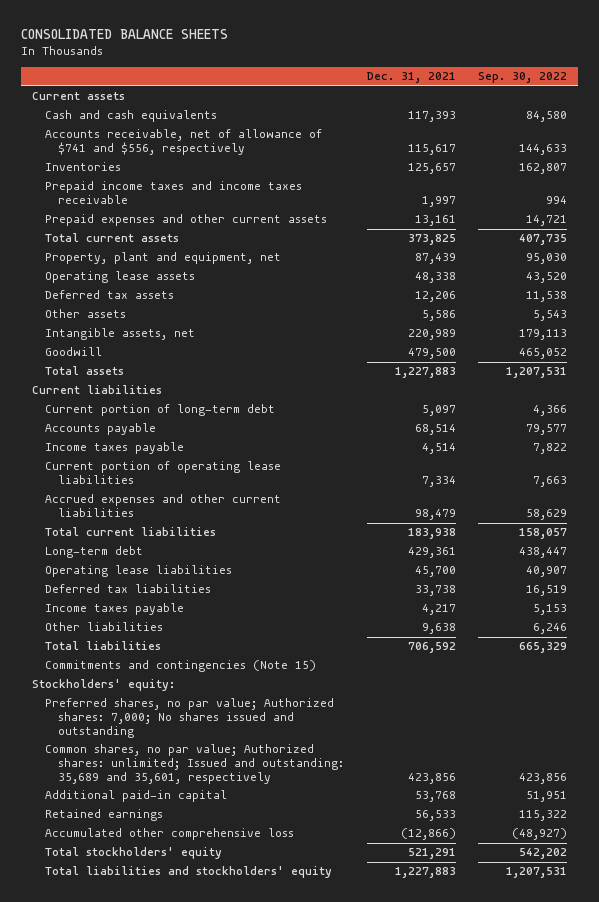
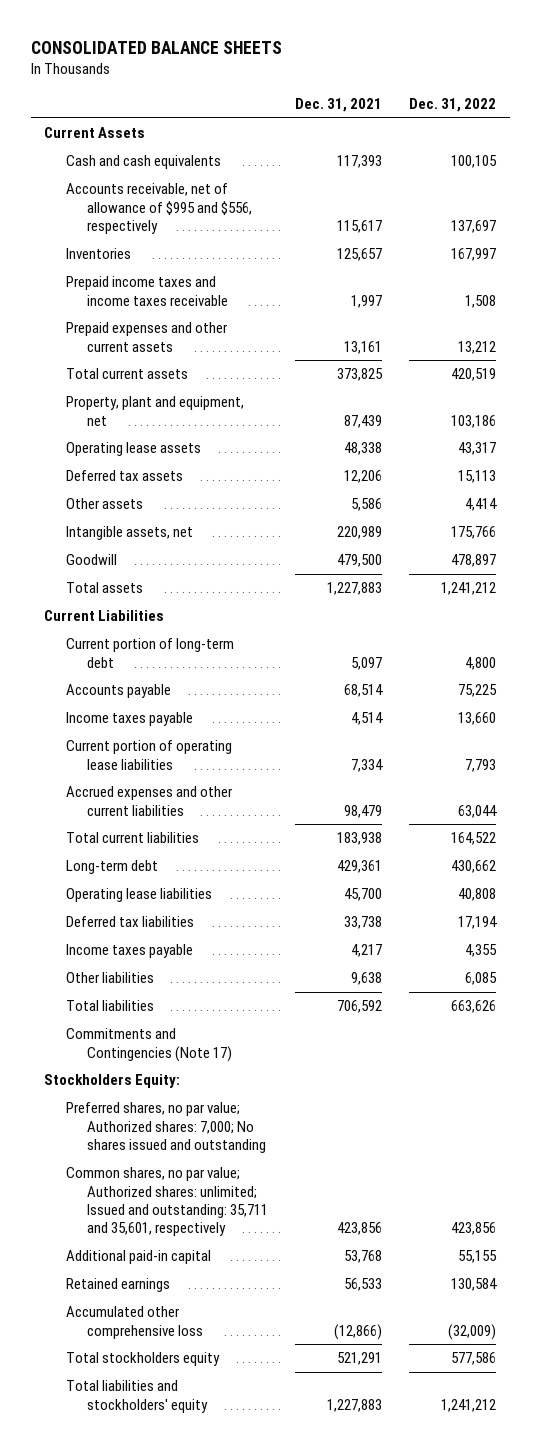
[477,72,567,84] Sep. 30, 2022 -> none
none -> [409,97,497,112] Dec. 31, 2022
[31,92,125,101] Current assets -> [44,127,146,139] Current Assets
[45,129,323,156] Accounts receivable, net of allowance of $741 and $556, respectively -> [65,183,252,235] Accounts receivable, net of allowance of $995 and $556, respectively
[31,385,162,395] Current liabilities -> [44,610,165,622] Current Liabilities
[45,660,317,673] Commitments and contingencies (Note 15) -> [65,1028,232,1062] Commitments and Contingencies (Note 17)
[31,679,175,692] Stockholders' equity: -> [44,1074,181,1089] Stockholders Equity:
[45,744,345,785] Common shares, no par value; Authorized shares: unlimited; Issued and outstanding: 35,689 and 35,601, respectively -> [65,1167,268,1237] Common shares, no par value; Authorized shares: unlimited; Issued and outstanding: 35,711 and 35,601, respectively
[45,847,223,860] Total stockholders' equity -> [65,1352,220,1367] Total stockholders equity

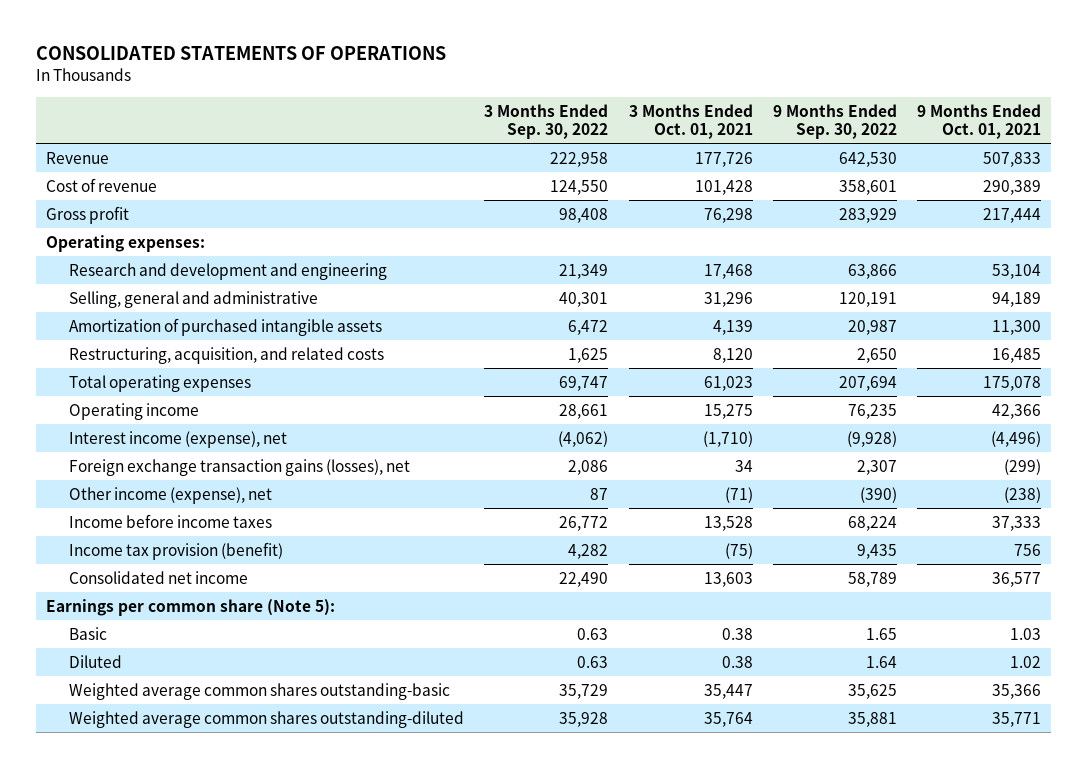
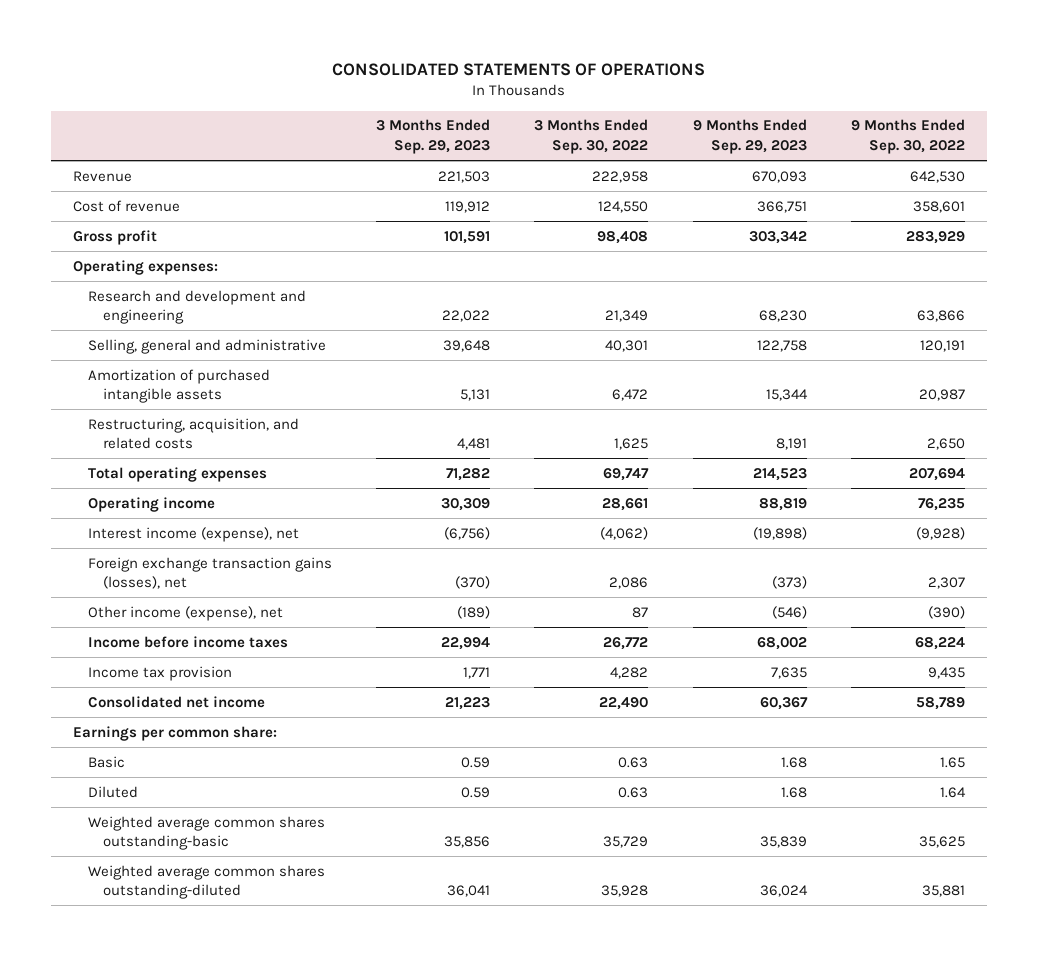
[628,103,753,139] 3 Months Ended Oct. 01, 2021 -> none
[917,103,1042,139] 9 Months Ended Oct. 01, 2021 -> none
none -> [376,119,491,154] 3 Months Ended Sep. 29, 2023
none -> [692,119,807,154] 9 Months Ended Sep. 29, 2023
[68,541,283,560] Income tax provision (benefit) -> [88,665,233,681] Income tax provision
[46,598,336,616] Earnings per common share (Note 5): -> [73,725,278,741] Earnings per common share:

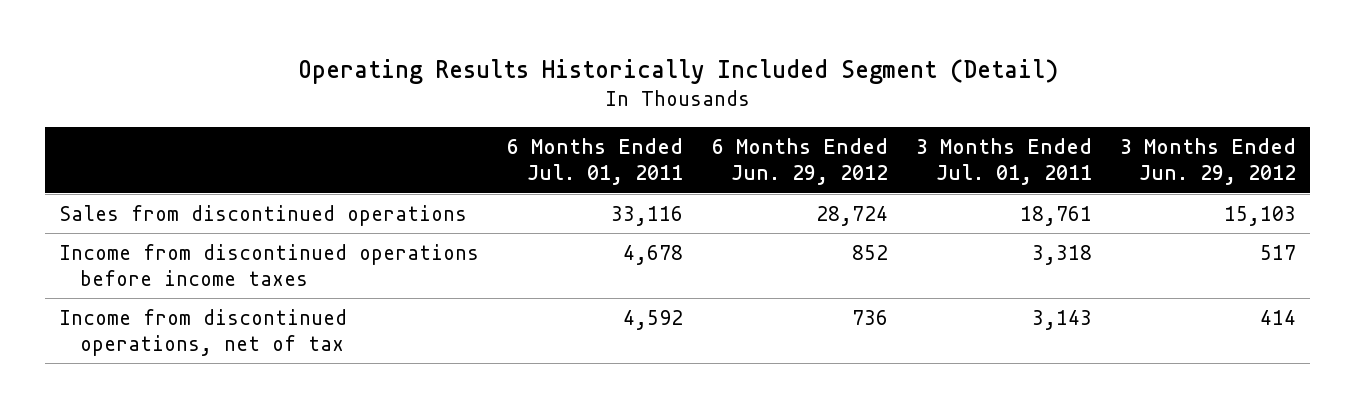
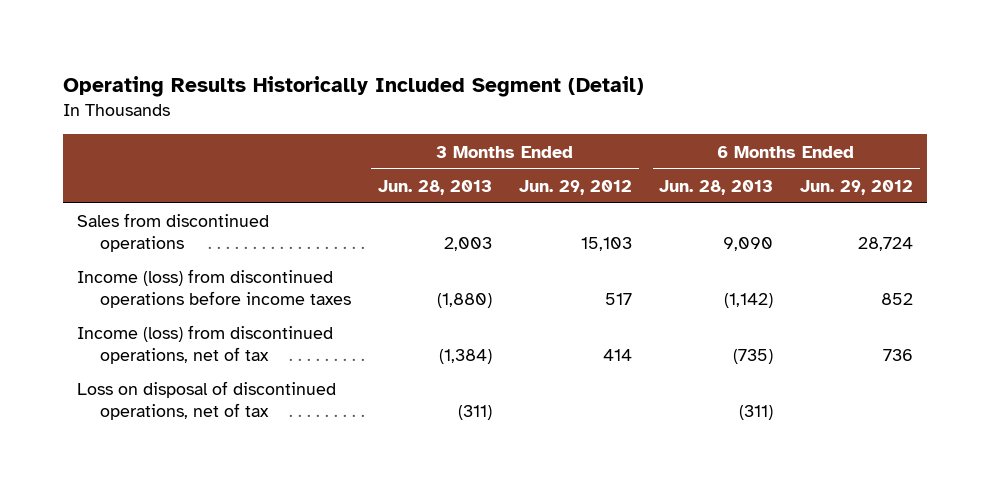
[507,138,684,186] 6 Months Ended Jul. 01, 2011 -> none
[915,138,1092,186] 3 Months Ended Jul. 01, 2011 -> none
none -> [378,179,493,195] Jun. 28, 2013
none -> [659,179,774,195] Jun. 28, 2013
[59,243,480,287] Income from discontinued operations before income taxes -> [76,269,352,309] Income (loss) from discontinued operations before income taxes
[59,308,348,357] Income from discontinued operations, net of tax -> [76,325,333,365] Income (loss) from discontinued operations, net of tax
none -> [76,381,336,421] Loss on disposal of discontinued operations, net of tax

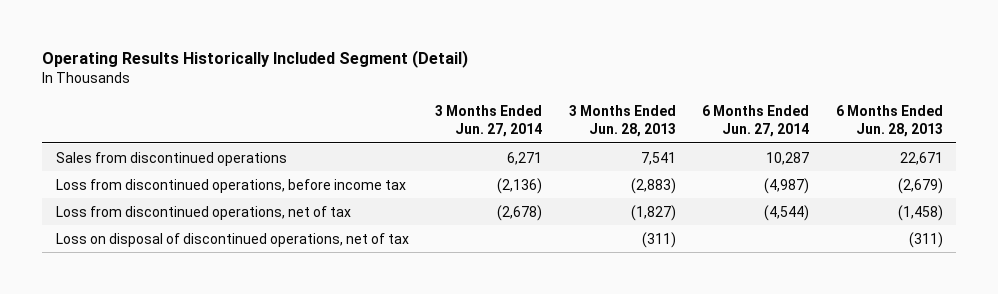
[519,179,633,195] Jun. 29, 2012 -> none
[800,179,914,195] Jun. 29, 2012 -> none
none -> [435,104,543,137] 3 Months Ended Jun. 27, 2014
none -> [702,104,810,137] 6 Months Ended Jun. 27, 2014
[444,237,493,252] 2,003 -> [640,151,676,165] 7,541
[723,237,774,252] 9,090 -> [899,151,943,165] 22,671
[76,269,352,309] Income (loss) from discontinued operations before income taxes -> [55,178,406,193] Loss from discontinued operations, before income tax
[437,293,493,309] (1,880) -> [630,177,676,194] (2,883)
[724,293,774,309] (1,142) -> [897,177,943,194] (2,679)
[76,325,333,365] Income (loss) from discontinued operations, net of tax -> [55,205,351,220] Loss from discontinued operations, net of tax
[439,349,493,365] (1,384) -> [630,204,676,221] (1,827)
[733,349,774,365] (735) -> [897,204,943,221] (1,458)

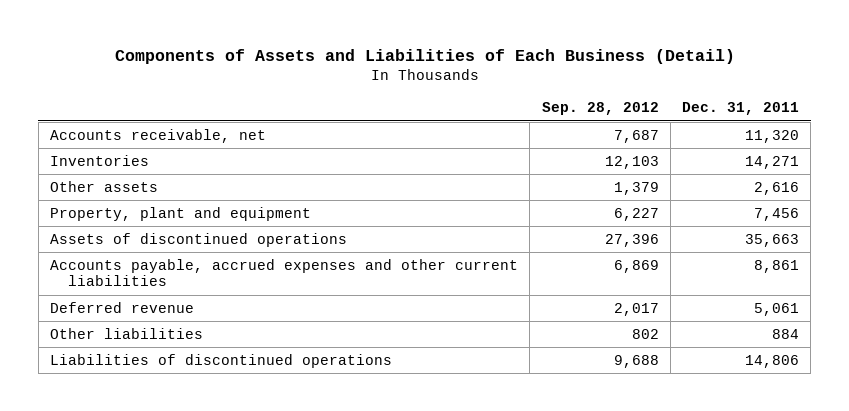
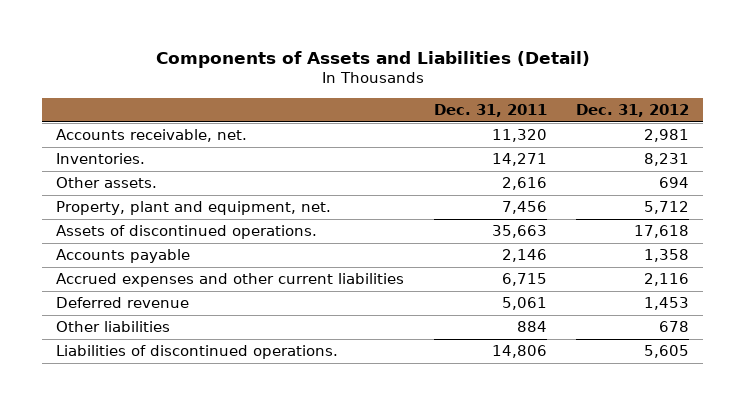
[114,48,735,64] Components of Assets and Liabilities of Each Business (Detail) -> [155,51,590,69] Components of Assets and Liabilities (Detail)
[541,102,659,116] Sep. 28, 2012 -> none
none -> [575,103,689,117] Dec. 31, 2012
[50,128,267,143] Accounts receivable, net -> [56,129,248,143] Accounts receivable, net.
[50,154,150,166] Inventories -> [56,153,146,165] Inventories.
[50,180,159,192] Other assets -> [56,177,158,189] Other assets.
[50,206,312,221] Property, plant and equipment -> [56,201,332,216] Property, plant and equipment, net.
[50,232,348,247] Assets of discontinued operations -> [56,225,318,240] Assets of discontinued operations.
none -> [56,249,191,264] Accounts payable
[50,258,519,287] Accounts payable, accrued expenses and other current liabilities -> [56,273,405,288] Accrued expenses and other current liabilities
[754,259,800,273] 8,861 -> [501,273,547,287] 6,715
[50,353,393,368] Liabilities of discontinued operations -> [56,345,339,360] Liabilities of discontinued operations.

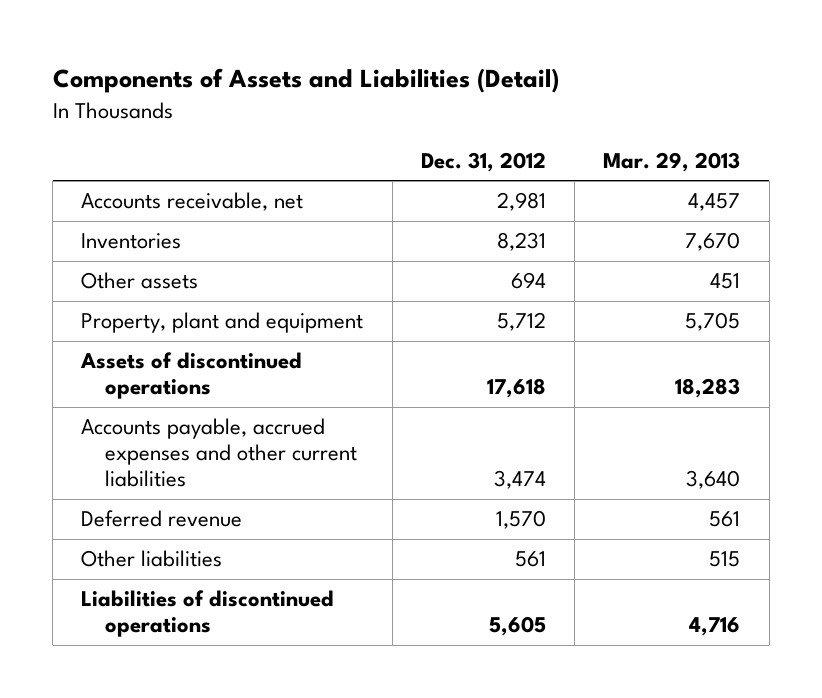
[433,103,547,117] Dec. 31, 2011 -> none
none -> [603,151,741,172] Mar. 29, 2013
[56,249,191,264] Accounts payable -> none
[56,129,248,143] Accounts receivable, net. -> [81,192,304,212] Accounts receivable, net
[56,153,146,165] Inventories. -> [81,233,182,250] Inventories
[56,177,158,189] Other assets. -> [81,272,199,290] Other assets
[56,201,332,216] Property, plant and equipment, net. -> [81,312,364,334] Property, plant and equipment
[56,225,318,240] Assets of discontinued operations. -> [80,352,303,400] Assets of discontinued operations
[56,273,405,288] Accrued expenses and other current liabilities -> [81,418,358,488] Accounts payable, accrued expenses and other current liabilities
[643,273,689,287] 2,116 -> [493,470,546,490] 3,474
[643,297,689,311] 1,453 -> [495,510,546,530] 1,570
[658,321,689,333] 678 -> [514,551,546,568] 561
[56,345,339,360] Liabilities of discontinued operations. -> [81,590,335,638] Liabilities of discontinued operations

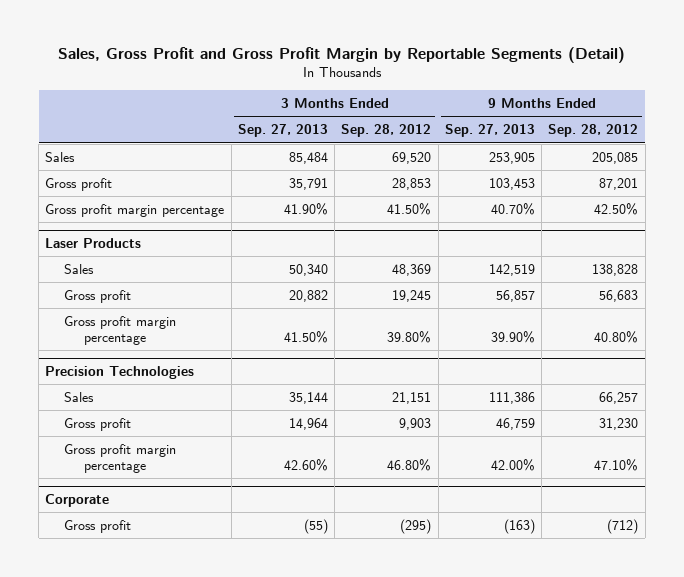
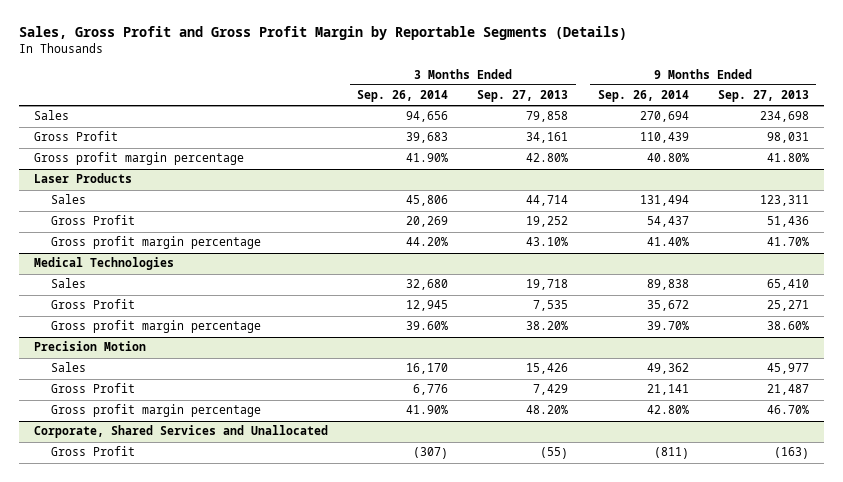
[57,47,625,64] Sales, Gross Profit and Gross Profit Margin by Reportable Segments (Detail) -> [18,25,627,40] Sales, Gross Profit and Gross Profit Margin by Reportable Segments (Details)
[341,124,432,138] Sep. 28, 2012 -> none
[548,124,639,138] Sep. 28, 2012 -> none
none -> [356,90,448,103] Sep. 26, 2014
none -> [597,90,689,103] Sep. 26, 2014
[288,151,328,164] 85,484 -> [526,111,569,123] 79,858
[488,151,535,164] 253,905 -> [760,111,810,123] 234,698
[45,177,113,191] Gross profit -> [33,131,118,142] Gross Profit
[288,177,328,190] 35,791 -> [526,132,569,144] 34,161
[488,177,535,190] 103,453 -> [767,132,810,144] 98,031
[283,202,328,215] 41.90% -> [526,153,569,163] 42.80%
[490,202,535,215] 40.70% -> [767,153,810,163] 41.80%
[45,365,195,379] Precision Technologies -> none
[45,493,110,507] Corporate -> none
[288,263,328,276] 50,340 -> [526,195,569,207] 44,714
[488,263,535,276] 142,519 -> [760,195,810,207] 123,311
[64,289,132,303] Gross profit -> [51,215,136,226] Gross Profit
[288,289,328,302] 20,882 -> [526,216,569,228] 19,252
[495,289,535,302] 56,857 -> [767,216,810,228] 51,436
[283,330,328,343] 41.50% -> [526,237,569,247] 43.10%
[490,330,535,343] 39.90% -> [767,237,810,247] 41.70%
none -> [33,257,174,271] Medical Technologies
[288,391,328,404] 35,144 -> [526,279,569,291] 19,718
[488,391,535,404] 111,386 -> [767,279,810,291] 65,410
[64,417,132,431] Gross profit -> [51,299,136,310] Gross Profit
[288,417,328,430] 14,964 -> [533,300,569,312] 7,535
[495,417,535,430] 46,759 -> [767,300,810,312] 25,271
[283,458,328,471] 42.60% -> [526,321,569,331] 38.20%
[490,458,535,471] 42.00% -> [767,321,810,331] 38.60%
none -> [33,341,146,352] Precision Motion
none -> [51,362,87,373] Sales
[64,519,132,533] Gross profit -> [51,383,136,394] Gross Profit
[303,518,328,534] (55) -> [533,384,569,396] 7,429
[503,518,535,534] (163) -> [767,384,810,396] 21,487
none -> [51,404,262,418] Gross profit margin percentage
none -> [33,425,328,439] Corporate, Shared Services and Unallocated
none -> [51,446,136,457] Gross Profit

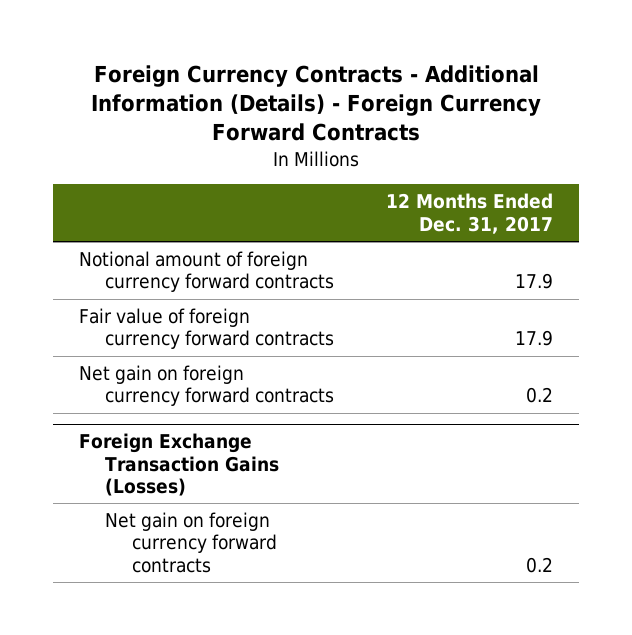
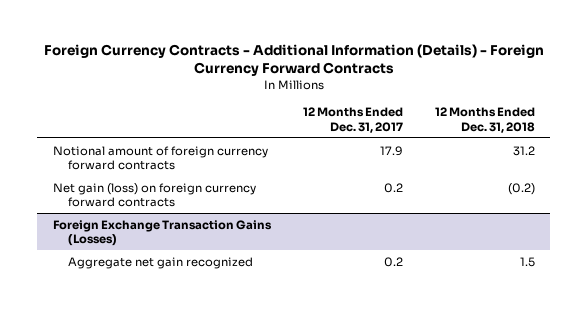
none -> [434,107,535,133] 12 Months Ended Dec. 31, 2018
[78,364,335,407] Net gain on foreign currency forward contracts -> none
[78,307,335,350] Fair value of foreign currency forward contracts -> [52,182,256,208] Net gain (loss) on foreign currency forward contracts
[515,330,554,347] 17.9 -> [383,182,403,193] 0.2
[105,511,277,573] Net gain on foreign currency forward contracts -> [68,256,254,269] Aggregate net gain recognized

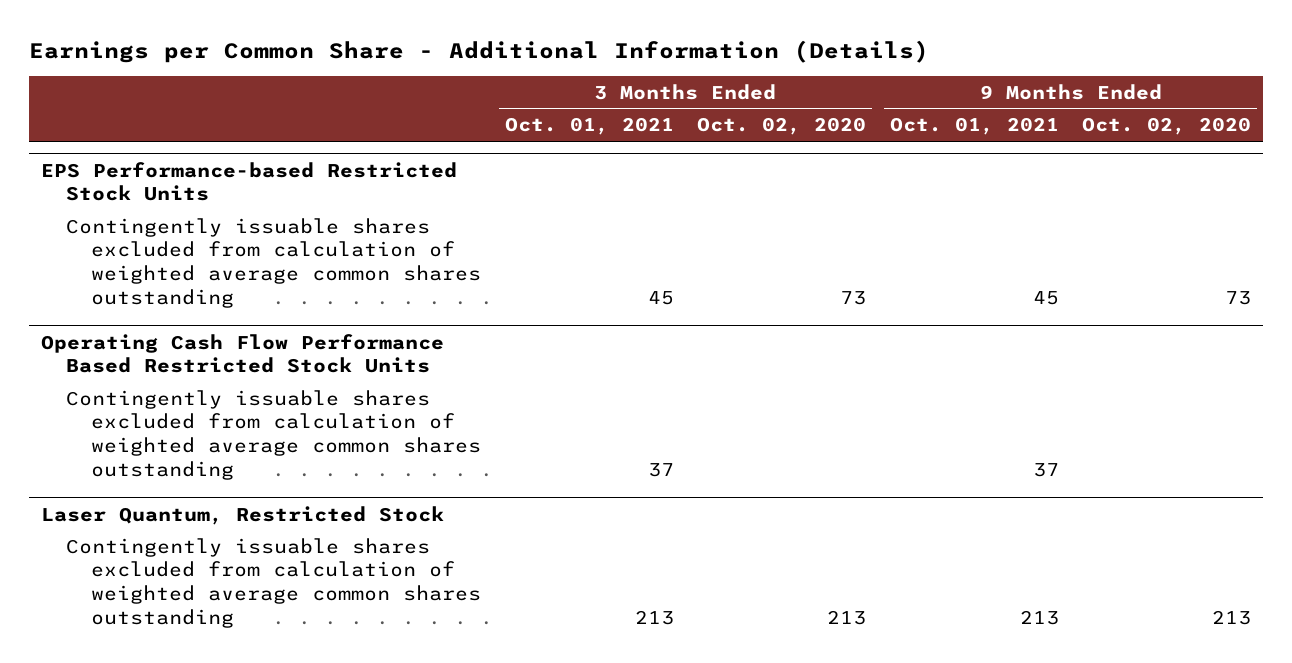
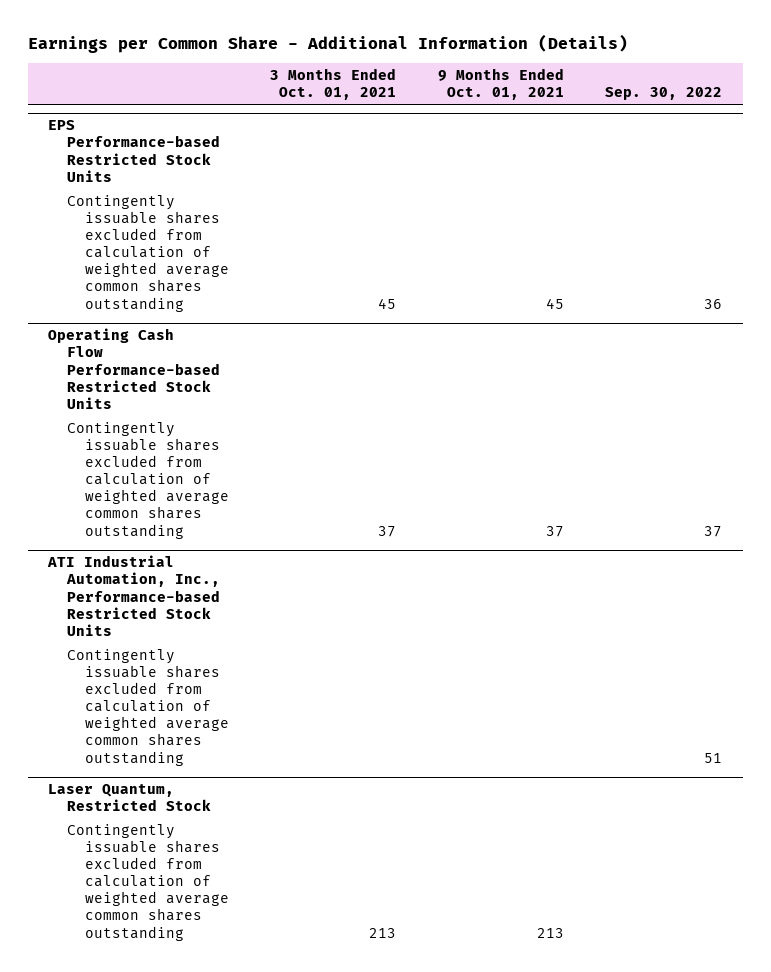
[697,117,867,136] Oct. 02, 2020 -> none
[1082,117,1252,136] Oct. 02, 2020 -> none
none -> [605,87,723,101] Sep. 30, 2022
[41,333,445,374] Operating Cash Flow Performance Based Restricted Stock Units -> [48,328,220,409] Operating Cash Flow Performance-based Restricted Stock Units
none -> [47,555,220,636] ATI Industrial Automation, Inc., Performance-based Restricted Stock Units
none -> [66,648,229,766] Contingently issuable shares excluded from calculation of weighted average common shares outstanding

